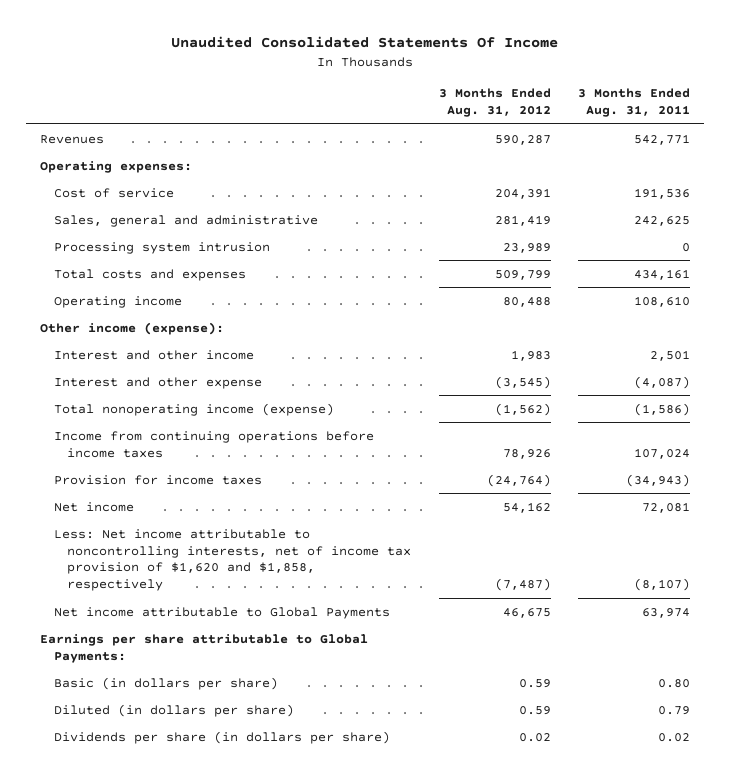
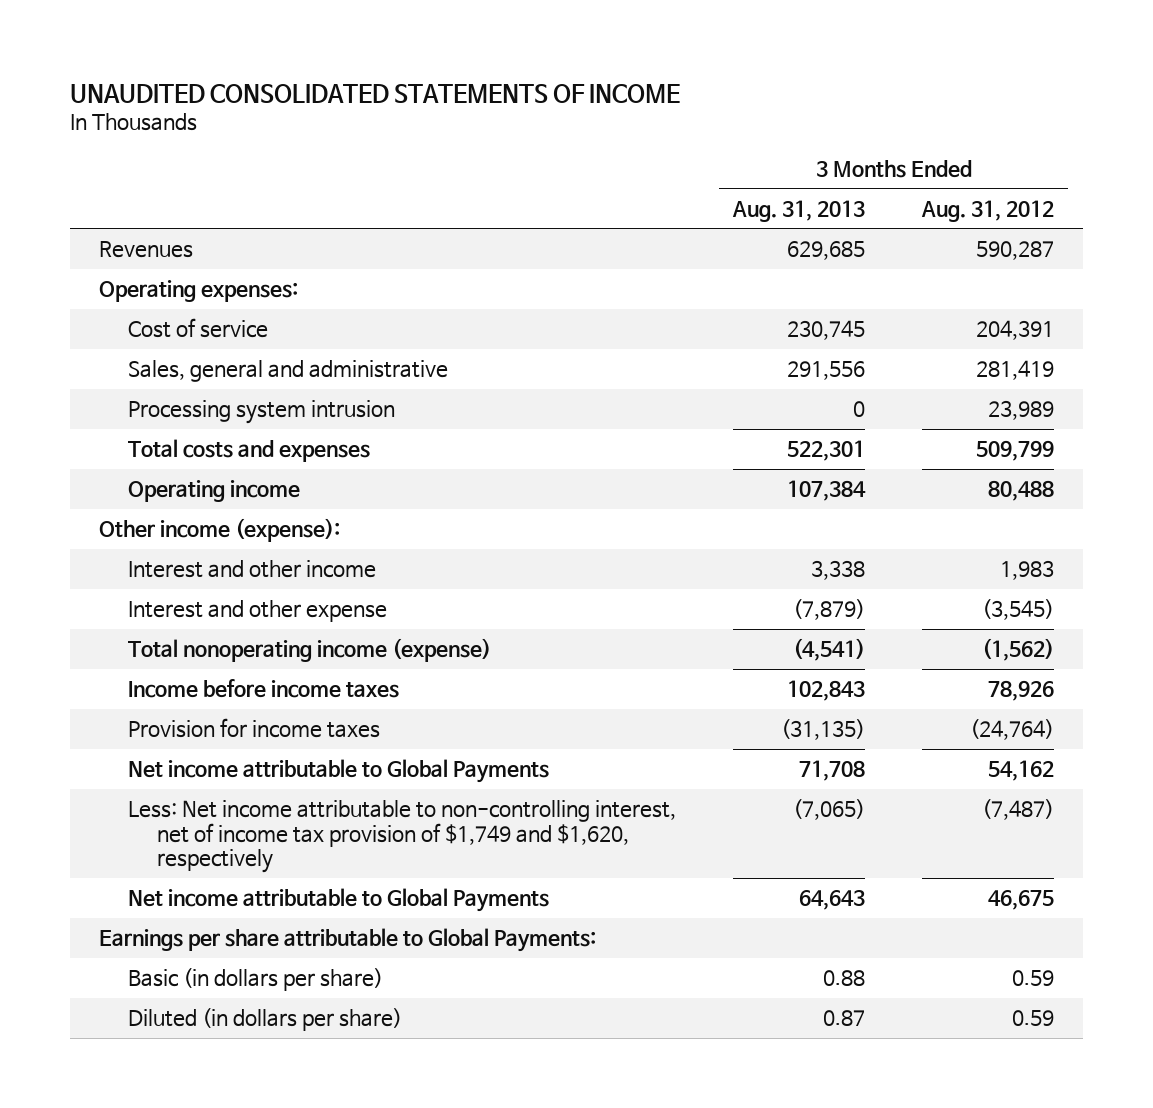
[171,36,559,49] Unaudited Consolidated Statements Of Income -> [70,83,681,103] UNAUDITED CONSOLIDATED STATEMENTS OF INCOME
[578,87,691,117] 3 Months Ended Aug. 31, 2011 -> none
none -> [732,199,866,222] Aug. 31, 2013
[53,430,374,458] Income from continuing operations before income taxes -> [128,679,400,699] Income before income taxes
[53,501,134,512] Net income -> [128,759,550,784] Net income attributable to Global Payments
[53,528,412,592] Less: Net income attributable to noncontrolling interests, net of income tax provision of $1,620 and $1,858, respectively -> [128,800,677,874] Less: Net income attributable to non-controlling interest, net of income tax provision of $1,749 and $1,620, respectively
[53,730,390,744] Dividends per share (in dollars per share) -> none

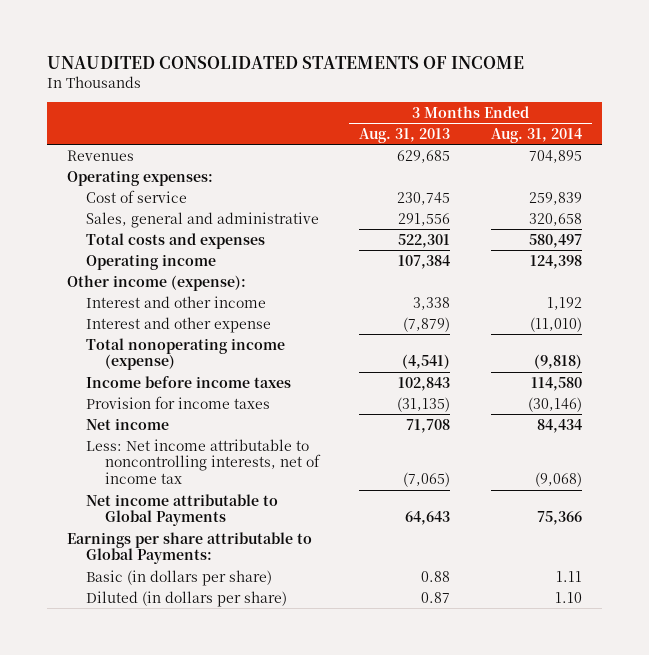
[921,199,1055,222] Aug. 31, 2012 -> none
none -> [490,127,582,143] Aug. 31, 2014
[128,400,396,425] Processing system intrusion -> none
[128,759,550,784] Net income attributable to Global Payments -> [85,417,169,430] Net income
[128,800,677,874] Less: Net income attributable to non-controlling interest, net of income tax provision of $1,749 and $1,620, respectively -> [85,438,321,485] Less: Net income attributable to noncontrolling interests, net of income tax

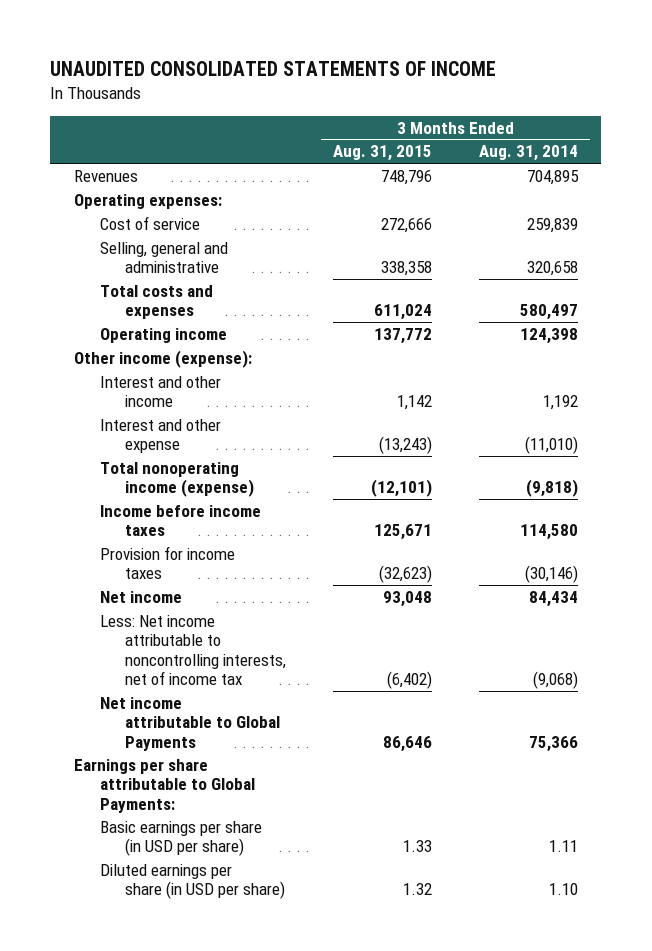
[359,127,451,143] Aug. 31, 2013 -> none
none -> [333,145,433,162] Aug. 31, 2015
[85,211,319,228] Sales, general and administrative -> [99,241,228,274] Selling, general and administrative
[85,569,272,586] Basic (in dollars per share) -> [99,820,262,857] Basic earnings per share (in USD per share)
[85,590,287,607] Diluted (in dollars per share) -> [99,863,286,900] Diluted earnings per share (in USD per share)

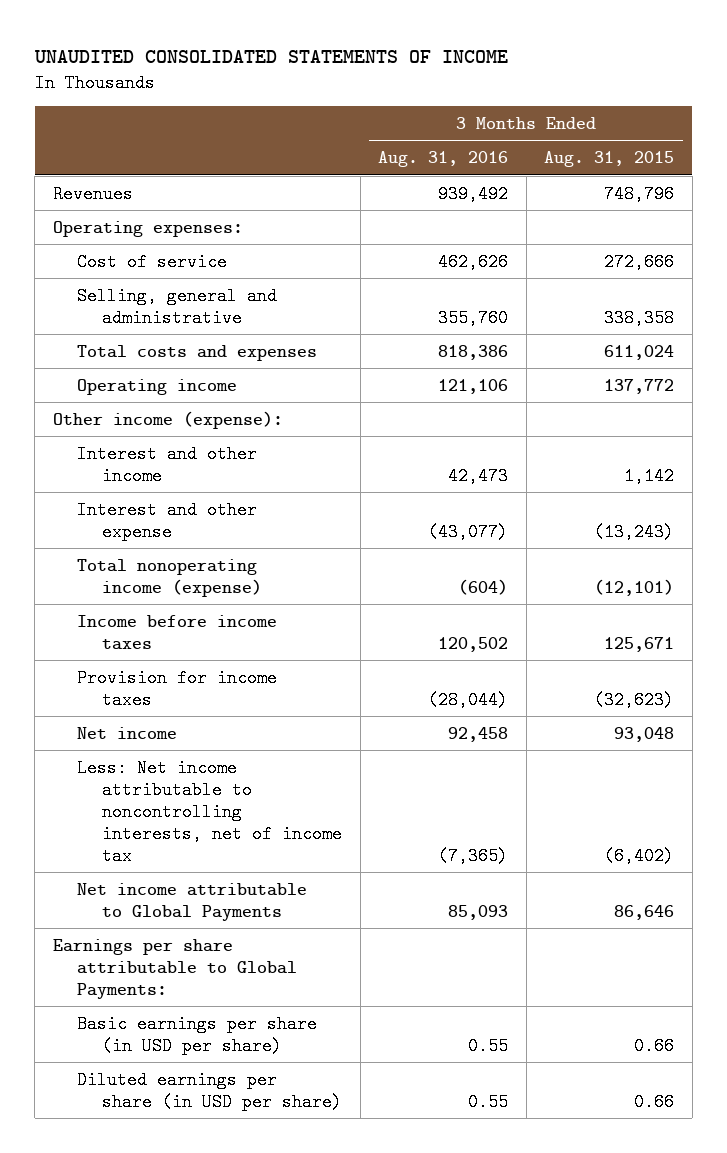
[478,145,578,162] Aug. 31, 2014 -> none
none -> [378,150,509,167] Aug. 31, 2016
[403,840,433,853] 1.33 -> [634,1036,675,1055] 0.66
[403,883,433,896] 1.32 -> [634,1092,675,1111] 0.66

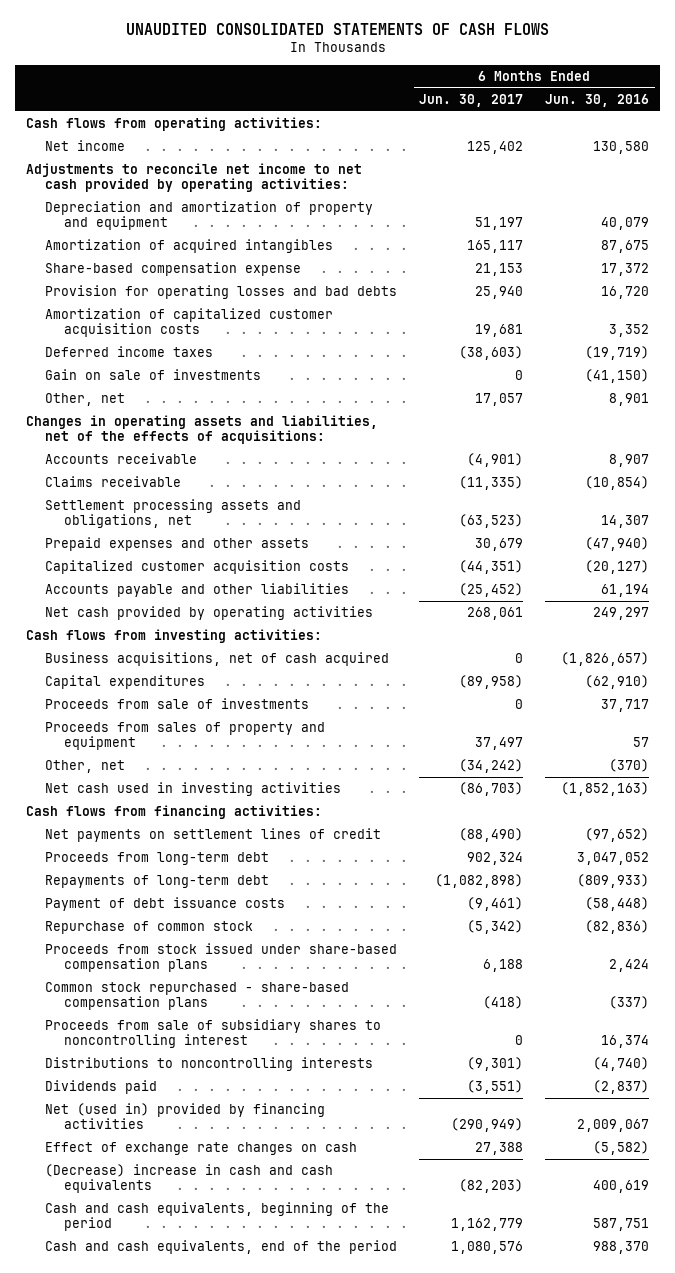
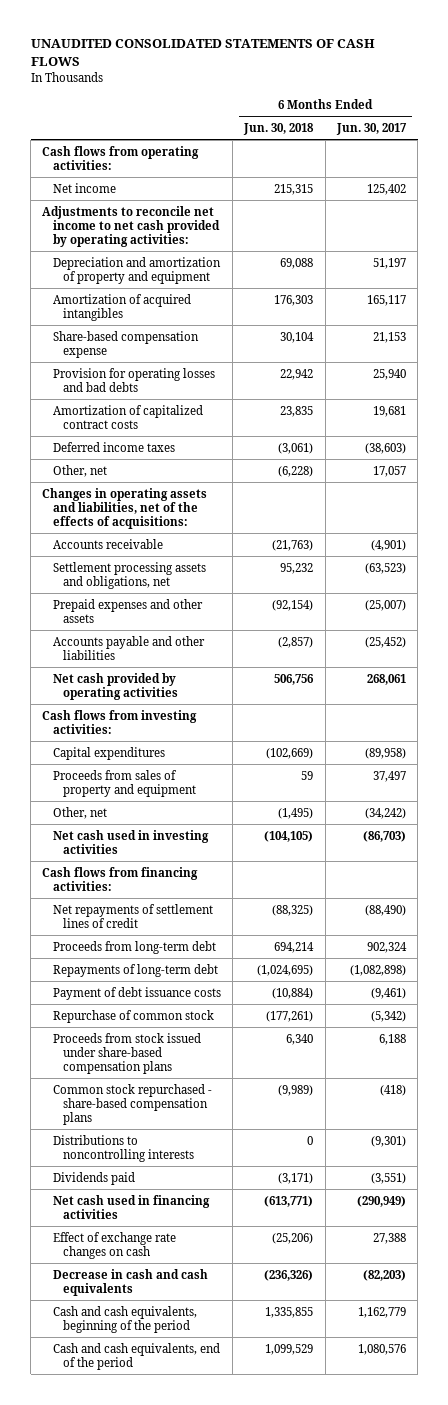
[545,93,650,107] Jun. 30, 2016 -> none
none -> [243,122,315,135] Jun. 30, 2018
[45,308,334,338] Amortization of capitalized customer acquisition costs -> [52,404,203,429] Amortization of capitalized contract costs
[45,369,262,381] Gain on sale of investments -> none
[45,476,182,488] Claims receivable -> none
[45,560,350,575] Capitalized customer acquisition costs -> none
[475,538,524,552] 30,679 -> [365,599,407,611] (25,007)
[45,652,390,667] Business acquisitions, net of cash acquired -> none
[45,698,310,710] Proceeds from sale of investments -> none
[45,828,382,843] Net payments on settlement lines of credit -> [52,903,213,928] Net repayments of settlement lines of credit
[45,1019,382,1049] Proceeds from sale of subsidiary shares to noncontrolling interest -> none
[45,1103,326,1130] Net (used in) provided by financing activities -> [52,1194,210,1219] Net cash used in financing activities
[45,1164,334,1194] (Decrease) increase in cash and cash equivalents -> [52,1268,208,1296] Decrease in cash and cash equivalents

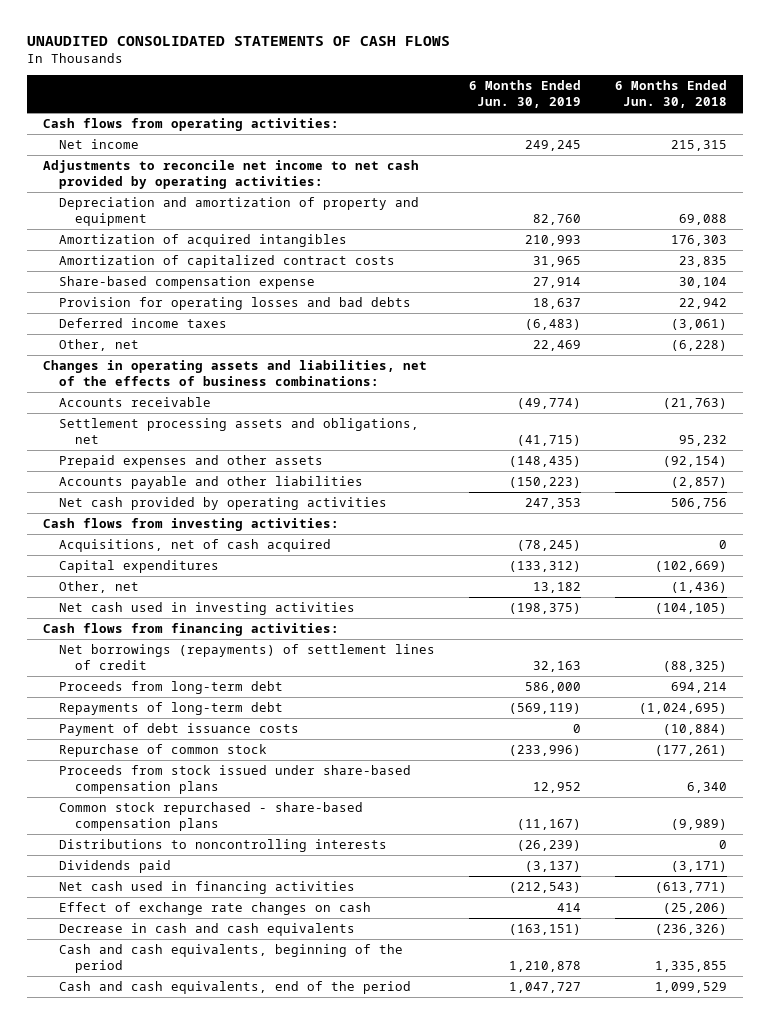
[336,122,408,135] Jun. 30, 2017 -> none
none -> [469,79,582,108] 6 Months Ended Jun. 30, 2019
[52,404,203,429] Amortization of capitalized contract costs -> [59,255,396,269] Amortization of capitalized contract costs
[42,487,208,529] Changes in operating assets and liabilities, net of the effects of acquisitions: -> [43,360,428,387] Changes in operating assets and liabilities, net of the effects of business combinations:
none -> [59,539,332,553] Acquisitions, net of cash acquired
[52,769,197,797] Proceeds from sales of property and equipment -> none
[278,807,314,819] (1,495) -> [670,582,727,594] (1,436)
[52,903,213,928] Net repayments of settlement lines of credit -> [59,644,436,671] Net borrowings (repayments) of settlement lines of credit

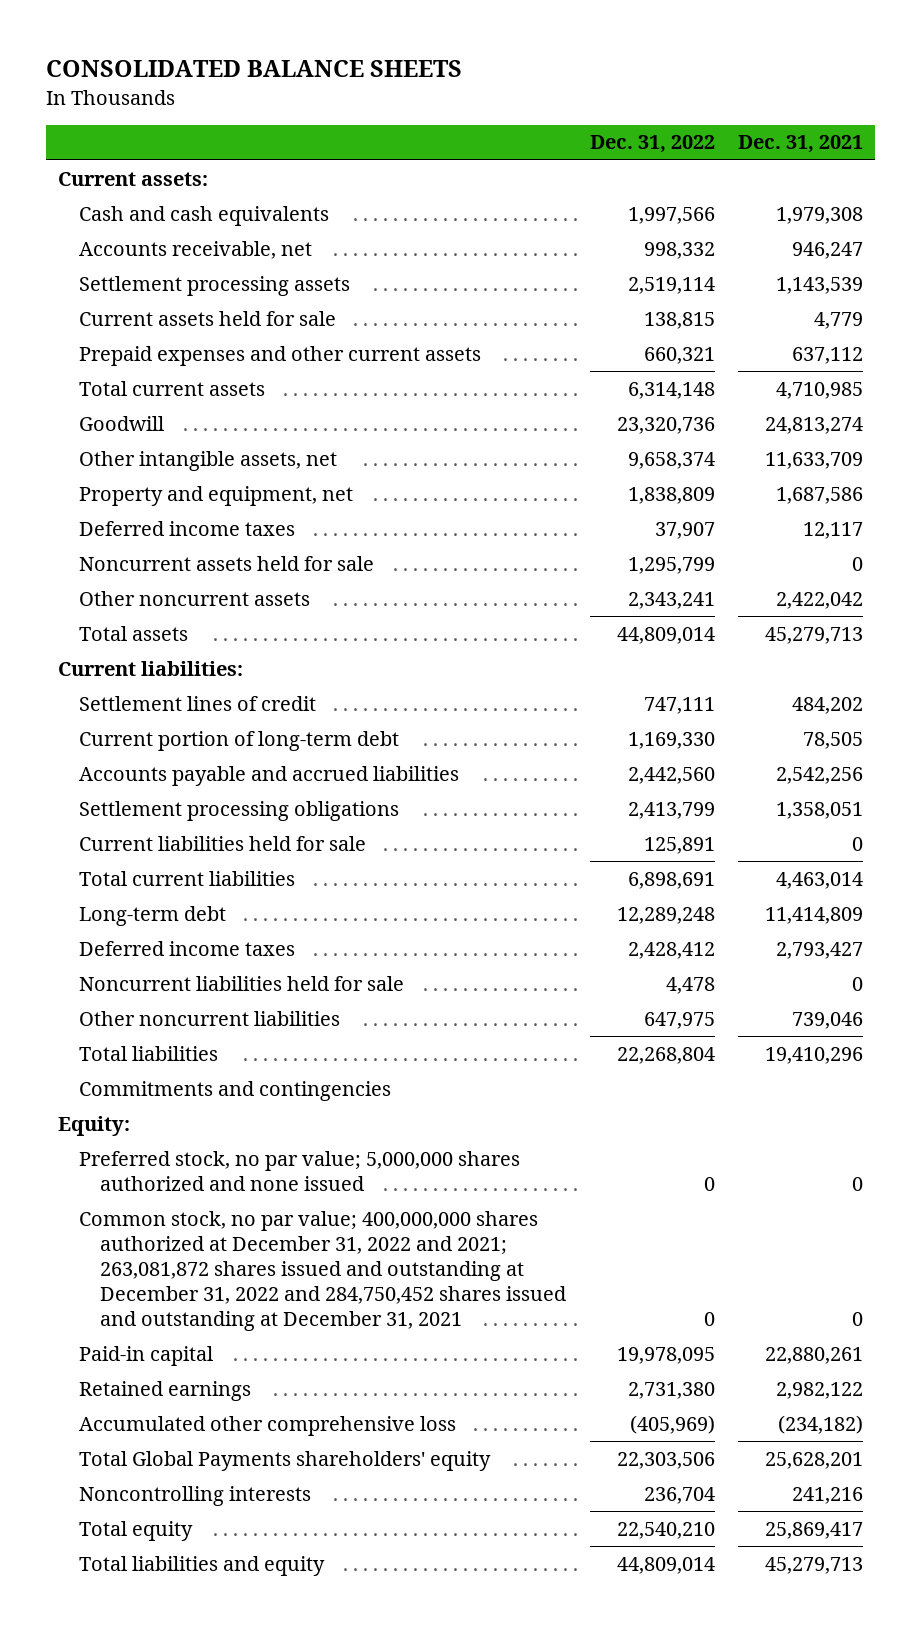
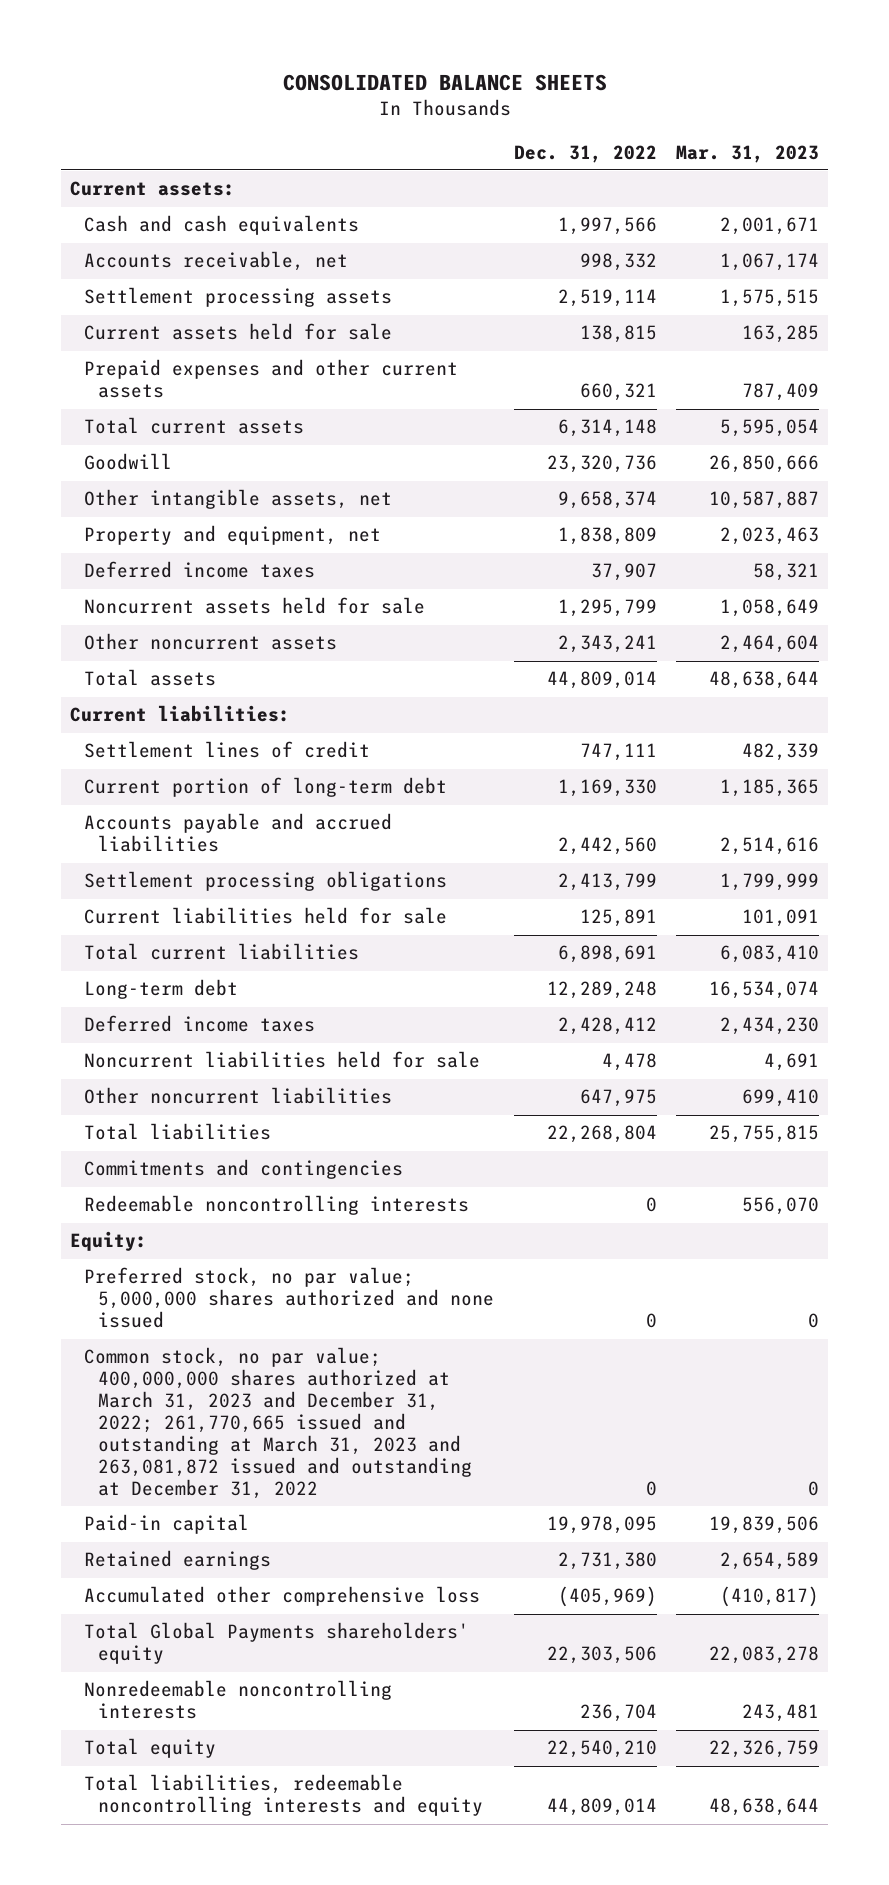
[738,135,864,154] Dec. 31, 2021 -> none
none -> [675,144,819,163] Mar. 31, 2023
none -> [84,1195,470,1216] Redeemable noncontrolling interests
[78,1210,566,1332] Common stock, no par value; 400,000,000 shares authorized at December 31, 2022 and 2021; 263,081,872 shares issued and outstanding at December 31, 2022 and 284,750,452 shares issued and outstanding at December 31, 2021 -> [84,1347,473,1500] Common stock, no par value; 400,000,000 shares authorized at March 31, 2023 and December 31, 2022; 261,770,665 issued and outstanding at March 31, 2023 and 263,081,872 issued and outstanding at December 31, 2022
[78,1485,311,1506] Noncontrolling interests -> [84,1680,393,1720] Nonredeemable noncontrolling interests
[78,1555,325,1576] Total liabilities and equity -> [84,1774,484,1817] Total liabilities, redeemable noncontrolling interests and equity

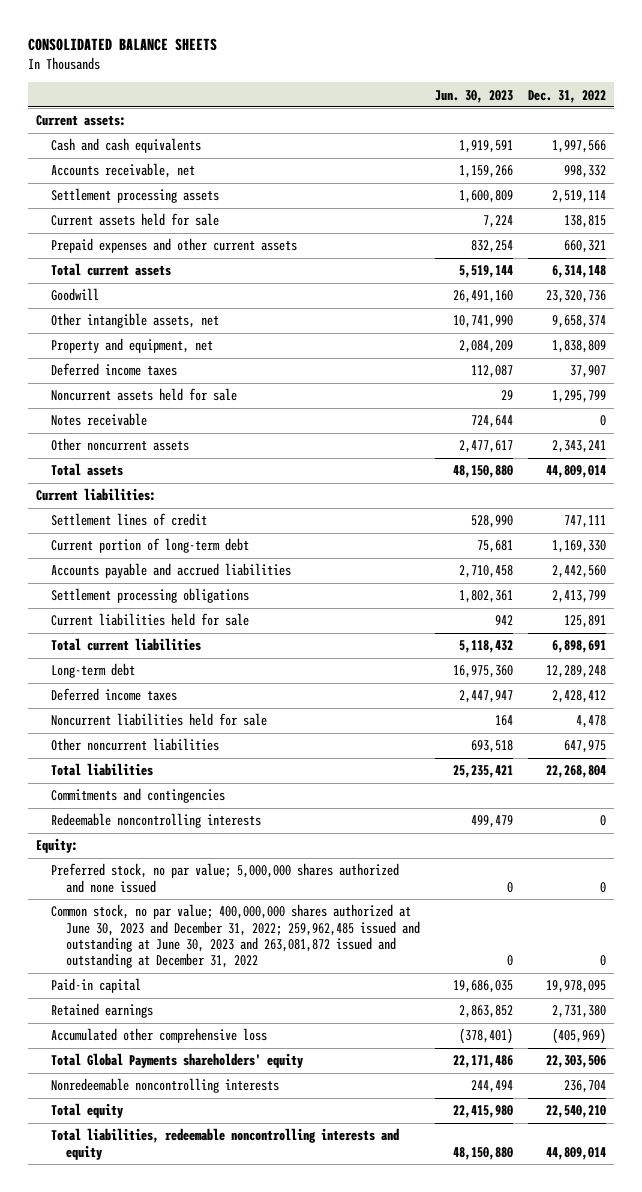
[675,144,819,163] Mar. 31, 2023 -> none
none -> [435,89,514,103] Jun. 30, 2023
none -> [51,413,148,427] Notes receivable
[84,1347,473,1500] Common stock, no par value; 400,000,000 shares authorized at March 31, 2023 and December 31, 2022; 261,770,665 issued and outstanding at March 31, 2023 and 263,081,872 issued and outstanding at December 31, 2022 -> [51,904,421,969] Common stock, no par value; 400,000,000 shares authorized at June 30, 2023 and December 31, 2022; 259,962,485 issued and outstanding at June 30, 2023 and 263,081,872 issued and outstanding at December 31, 2022

